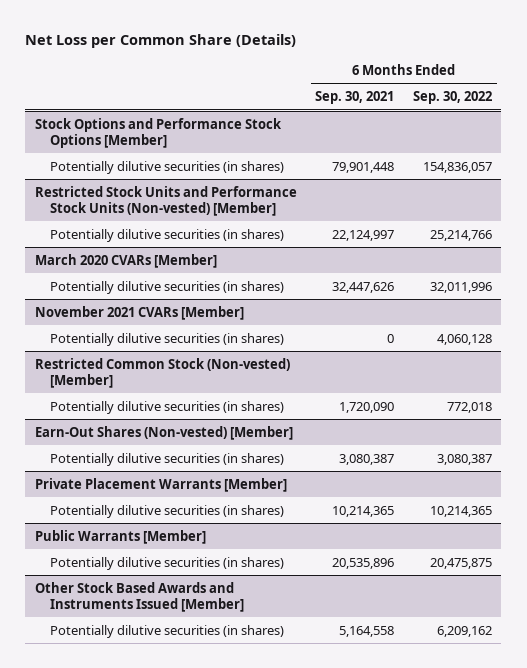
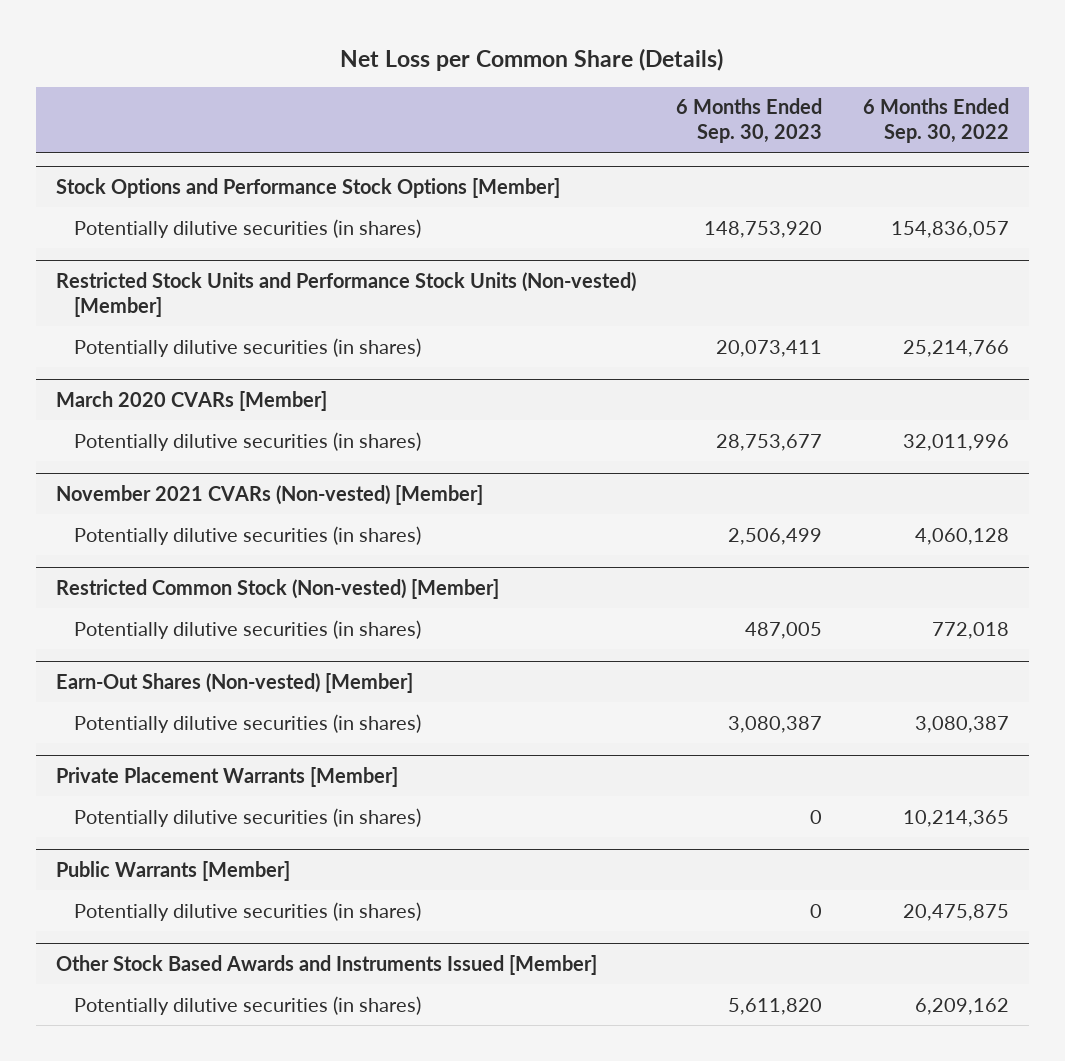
[315,91,395,105] Sep. 30, 2021 -> none
none -> [676,98,823,144] 6 Months Ended Sep. 30, 2023
[34,305,244,320] November 2021 CVARs [Member] -> [55,485,483,506] November 2021 CVARs (Non-vested) [Member]

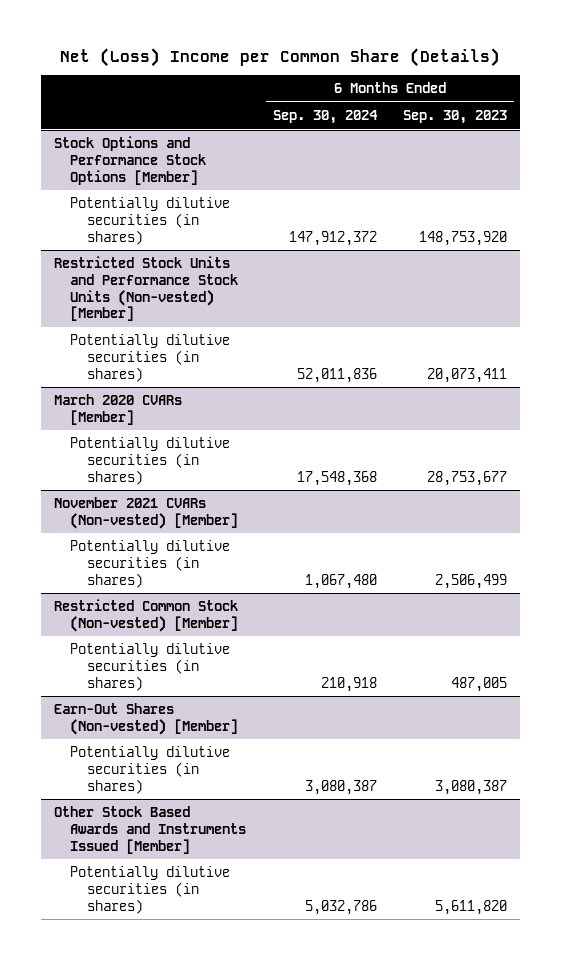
[340,47,724,71] Net Loss per Common Share (Details) -> [60,47,501,67] Net (Loss) Income per Common Share (Details)
[862,98,1009,144] 6 Months Ended Sep. 30, 2022 -> none
none -> [272,109,378,124] Sep. 30, 2024
[55,767,398,788] Private Placement Warrants [Member] -> none
[74,807,422,827] Potentially dilutive securities (in shares) -> none
[55,861,290,882] Public Warrants [Member] -> none
[74,901,422,921] Potentially dilutive securities (in shares) -> none

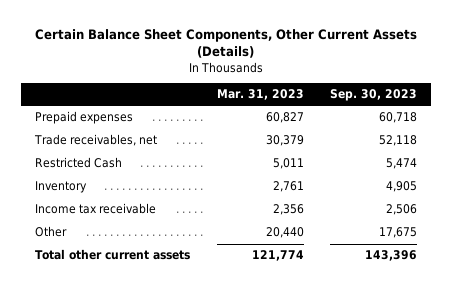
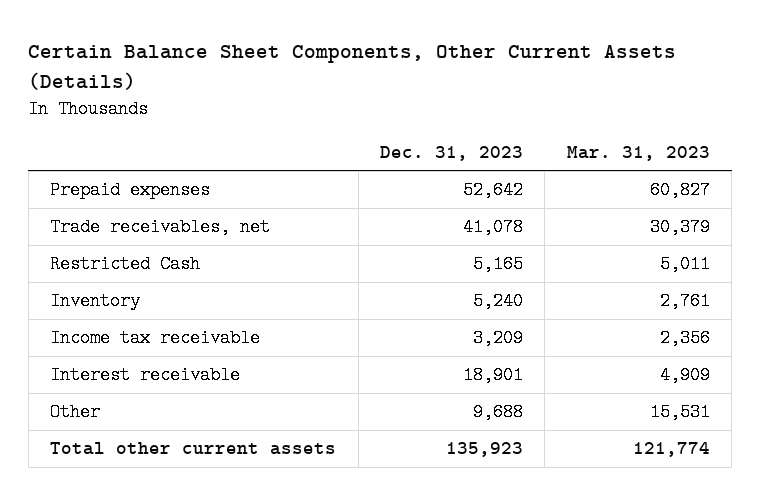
[330,89,418,102] Sep. 30, 2023 -> none
none -> [380,145,524,161] Dec. 31, 2023
none -> [50,366,241,385] Interest receivable
[265,227,304,239] 20,440 -> [649,403,710,422] 15,531

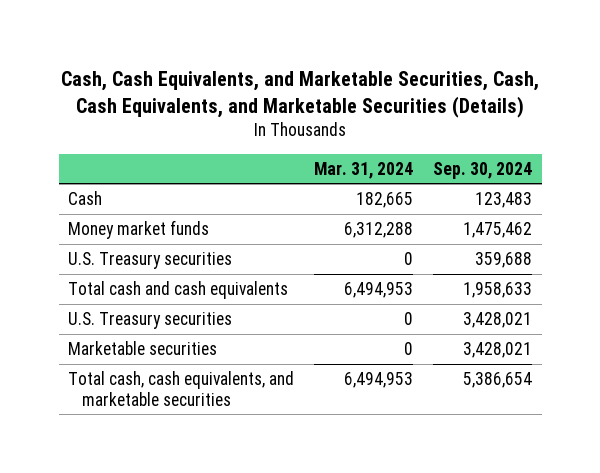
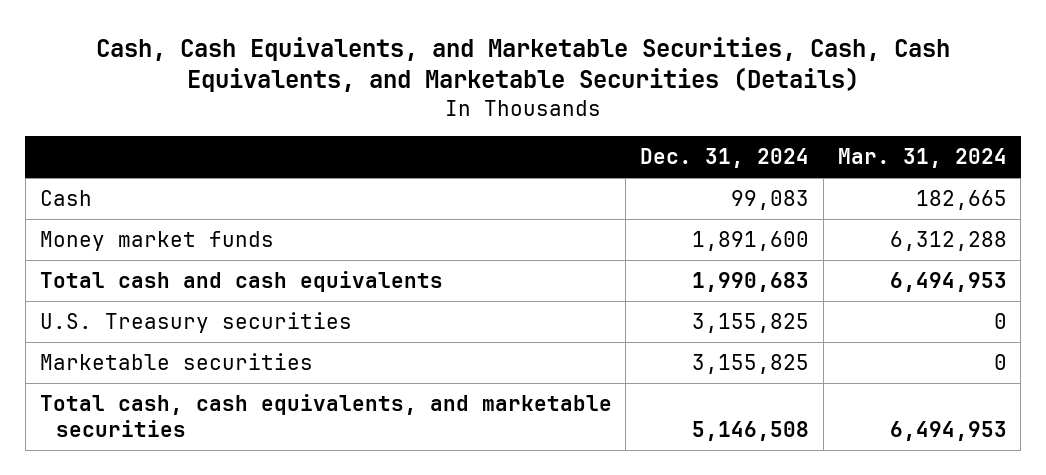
[433,161,533,179] Sep. 30, 2024 -> none
none -> [640,148,810,169] Dec. 31, 2024
[68,251,233,269] U.S. Treasury securities -> none

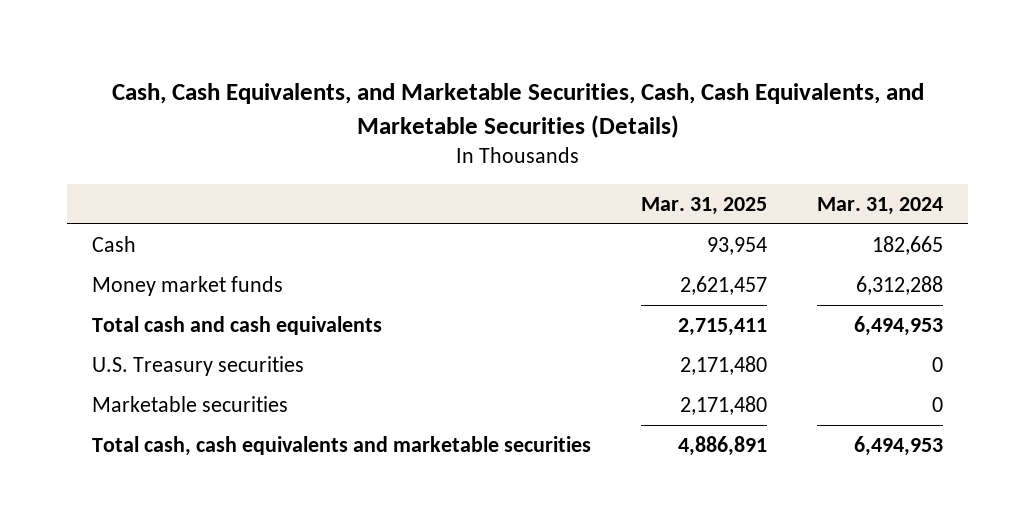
[640,148,810,169] Dec. 31, 2024 -> none
none -> [641,196,768,215] Mar. 31, 2025
[39,394,612,438] Total cash, cash equivalents, and marketable securities -> [92,435,592,456] Total cash, cash equivalents and marketable securities

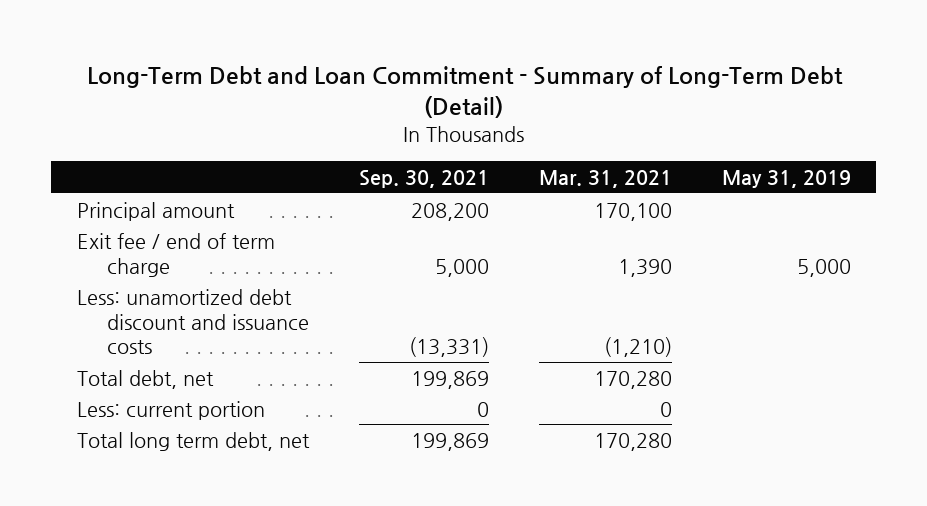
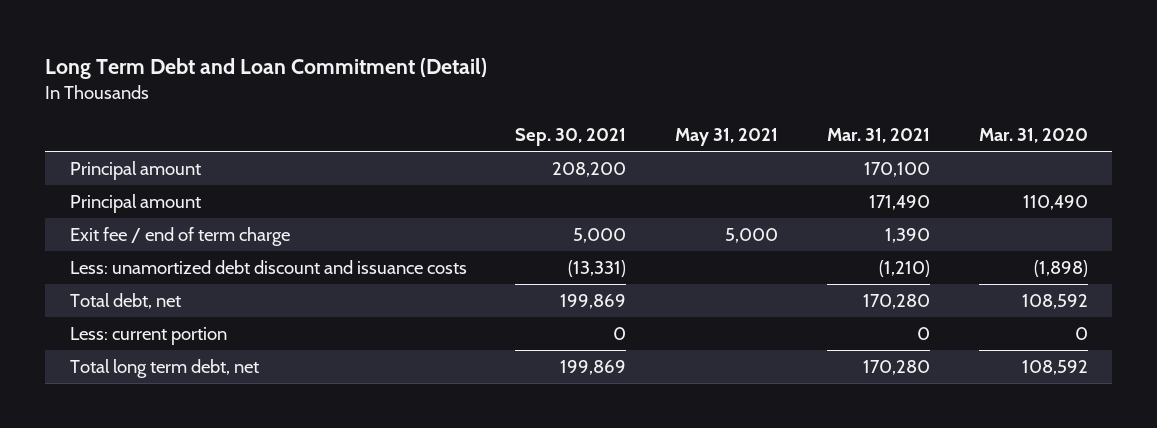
[86,65,843,119] Long-Term Debt and Loan Commitment - Summary of Long-Term Debt (Detail) -> [45,58,488,80] Long Term Debt and Loan Commitment (Detail)
[721,170,851,189] May 31, 2019 -> none
none -> [675,128,779,147] May 31, 2021
none -> [978,128,1088,144] Mar. 31, 2020
none -> [69,194,201,214] Principal amount

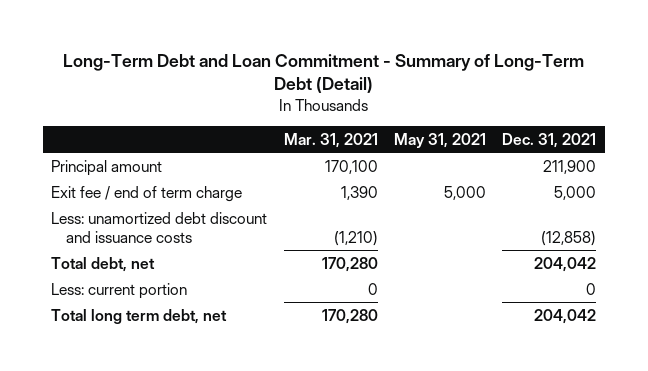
[45,58,488,80] Long Term Debt and Loan Commitment (Detail) -> [62,53,584,94] Long-Term Debt and Loan Commitment - Summary of Long-Term Debt (Detail)
[515,128,627,147] Sep. 30, 2021 -> none
[978,128,1088,144] Mar. 31, 2020 -> none
none -> [502,132,597,148] Dec. 31, 2021
[69,194,201,214] Principal amount -> none

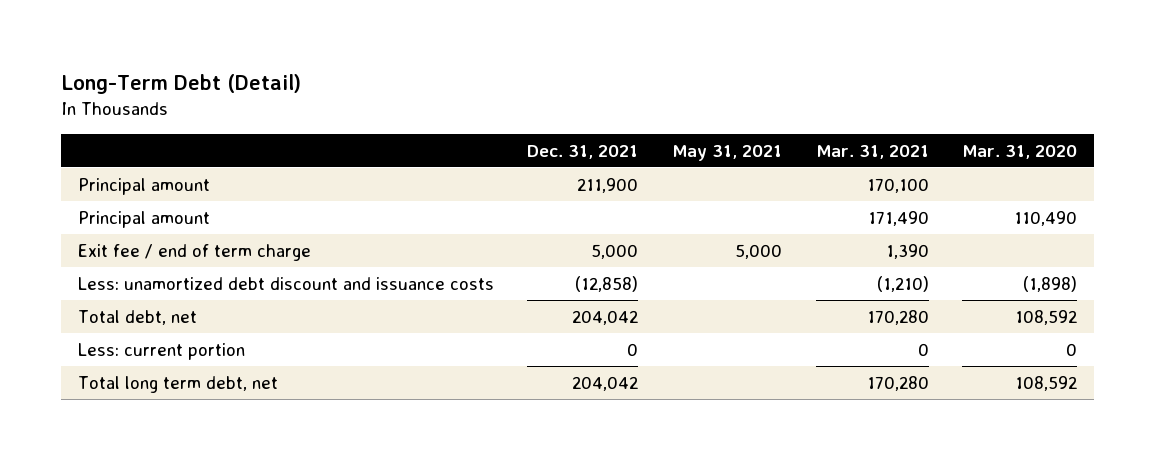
[62,53,584,94] Long-Term Debt and Loan Commitment - Summary of Long-Term Debt (Detail) -> [60,73,301,94] Long-Term Debt (Detail)
none -> [962,144,1078,159] Mar. 31, 2020
none -> [77,210,210,228] Principal amount

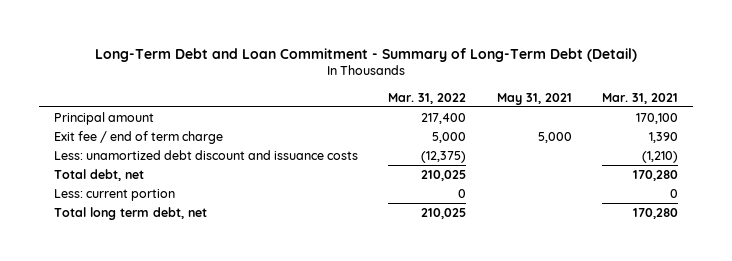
[60,73,301,94] Long-Term Debt (Detail) -> [95,47,638,62] Long-Term Debt and Loan Commitment - Summary of Long-Term Debt (Detail)
[527,144,639,159] Dec. 31, 2021 -> none
[962,144,1078,159] Mar. 31, 2020 -> none
none -> [388,92,467,104] Mar. 31, 2022
[77,210,210,228] Principal amount -> none

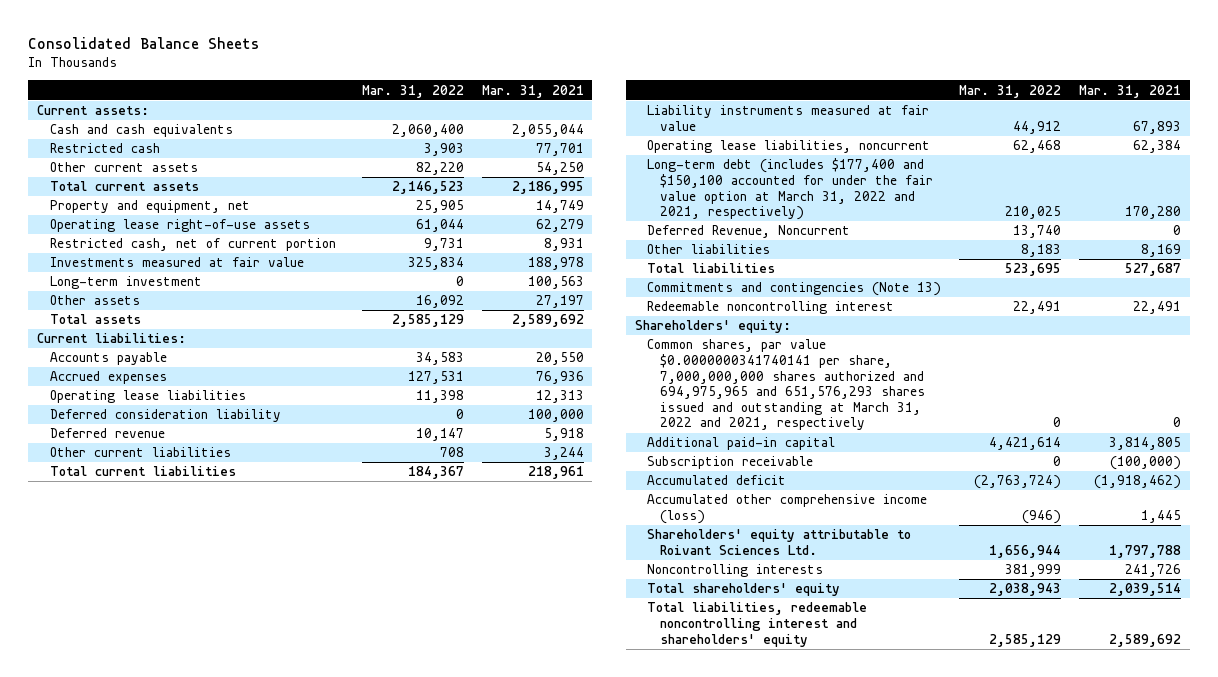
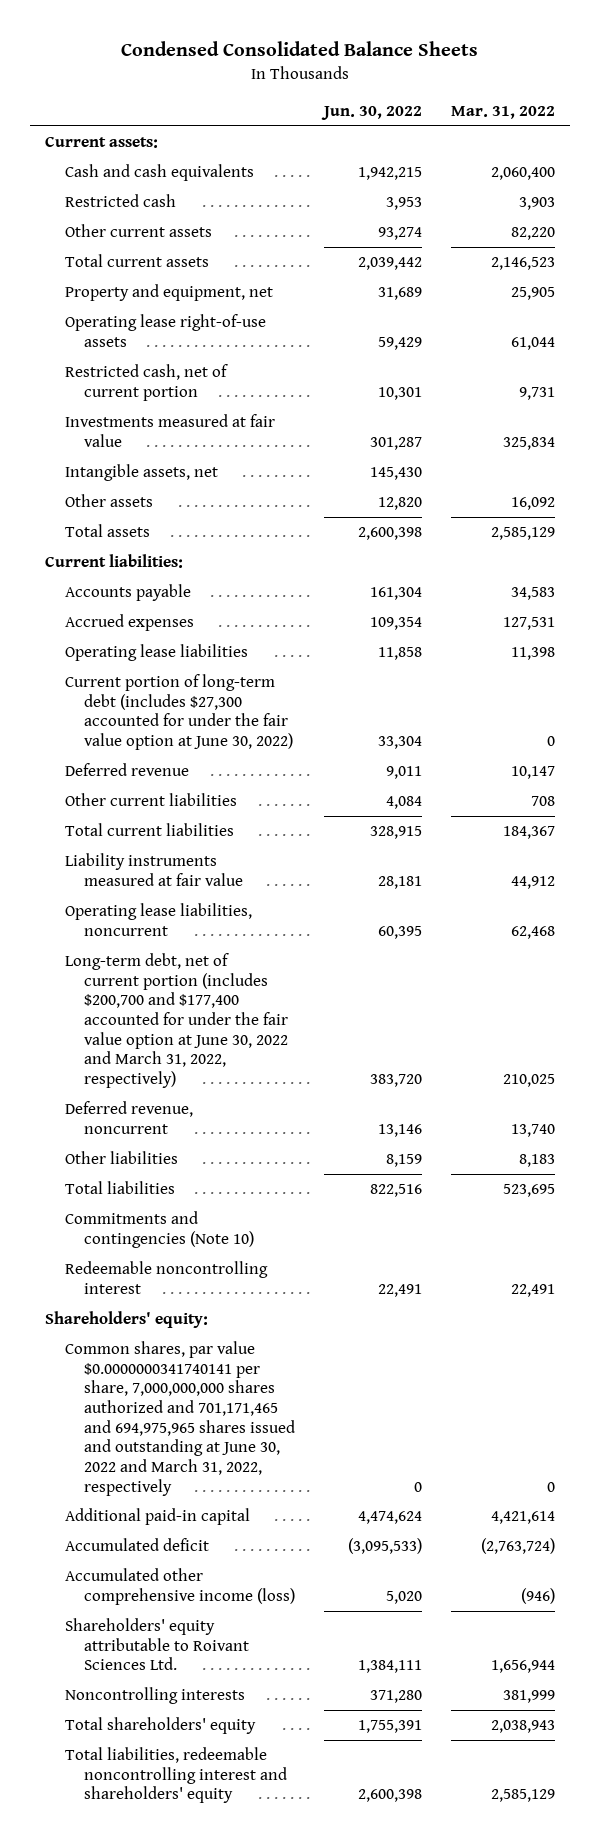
[28,37,260,50] Consolidated Balance Sheets -> [121,41,479,57] Condensed Consolidated Balance Sheets
[481,84,584,98] Mar. 31, 2021 -> none
none -> [321,105,423,120] Jun. 30, 2022
[50,276,203,290] Long-term investment -> none
none -> [64,464,218,482] Intangible assets, net
[50,409,282,423] Deferred consideration liability -> none
none -> [64,674,294,751] Current portion of long-term debt (includes $27,300 accounted for under the fair value option at June 30, 2022)
[647,158,934,221] Long-term debt (includes $177,400 and $150,100 accounted for under the fair value option at March 31, 2022 and 2021, respectively) -> [64,953,289,1088] Long-term debt, net of current portion (includes $200,700 and $177,400 accounted for under the fair value option at June 30, 2022 and March 31, 2022, respectively)
[647,225,851,239] Deferred Revenue, Noncurrent -> [64,1101,193,1134] Deferred revenue, noncurrent
[647,282,942,297] Commitments and contingencies (Note 13) -> [64,1211,255,1248] Commitments and contingencies (Note 10)
[647,339,926,431] Common shares, par value $0.0000000341740141 per share, 7,000,000,000 shares authorized and 694,975,965 and 651,576,293 shares issued and outstanding at March 31, 2022 and 2021, respectively -> [64,1341,296,1496] Common shares, par value $0.0000000341740141 per share, 7,000,000,000 shares authorized and 701,171,465 and 694,975,965 shares issued and outstanding at June 30, 2022 and March 31, 2022, respectively
[647,456,814,470] Subscription receivable -> none

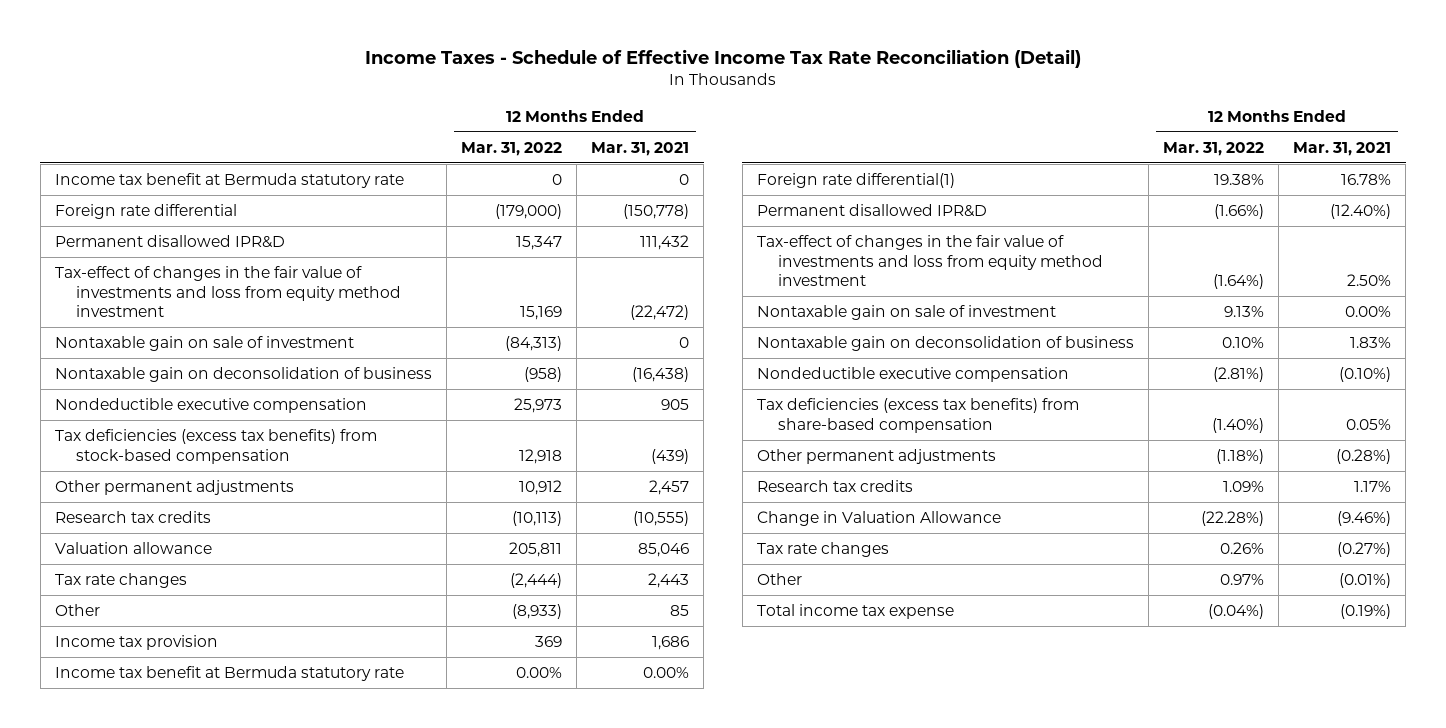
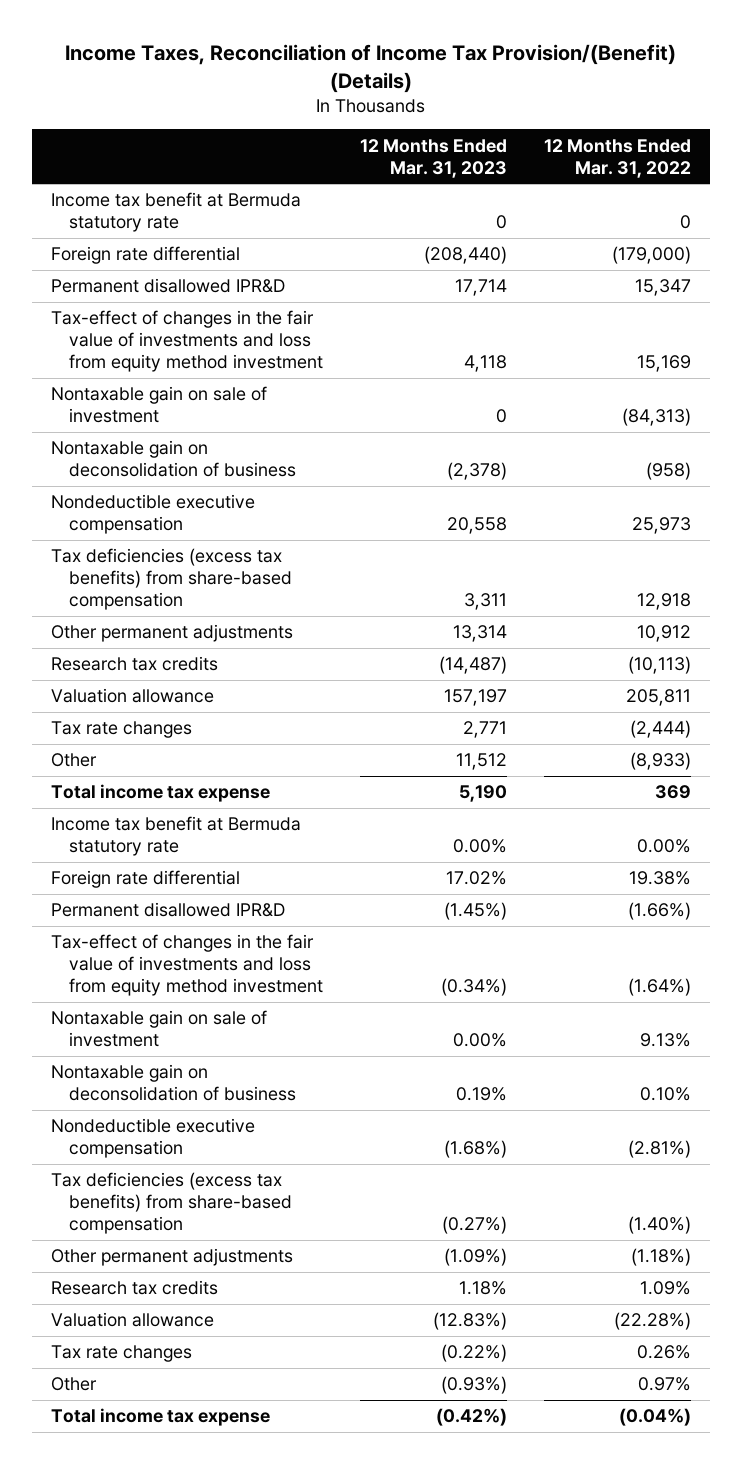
[364,49,1081,69] Income Taxes - Schedule of Effective Income Tax Rate Reconciliation (Detail) -> [65,44,677,93] Income Taxes, Reconciliation of Income Tax Provision/(Benefit) (Details)
[591,141,690,156] Mar. 31, 2021 -> none
none -> [360,138,508,178] 12 Months Ended Mar. 31, 2023
[54,428,377,464] Tax deficiencies (excess tax benefits) from stock-based compensation -> [50,548,293,611] Tax deficiencies (excess tax benefits) from share-based compensation
[54,634,218,650] Income tax provision -> [50,784,270,803] Total income tax expense
[756,172,955,188] Foreign rate differential(1) -> [50,870,240,889] Foreign rate differential
[756,510,1001,526] Change in Valuation Allowance -> [50,1312,214,1328] Valuation allowance

